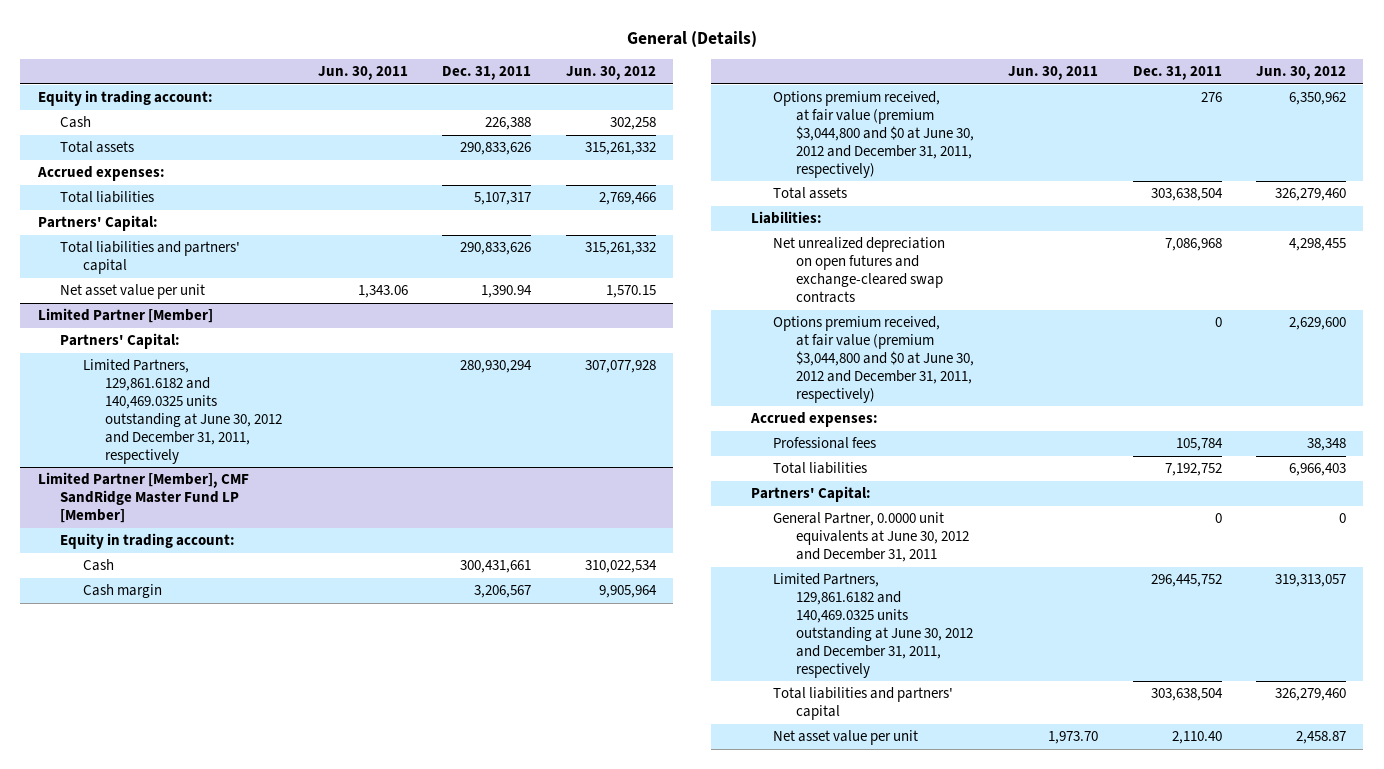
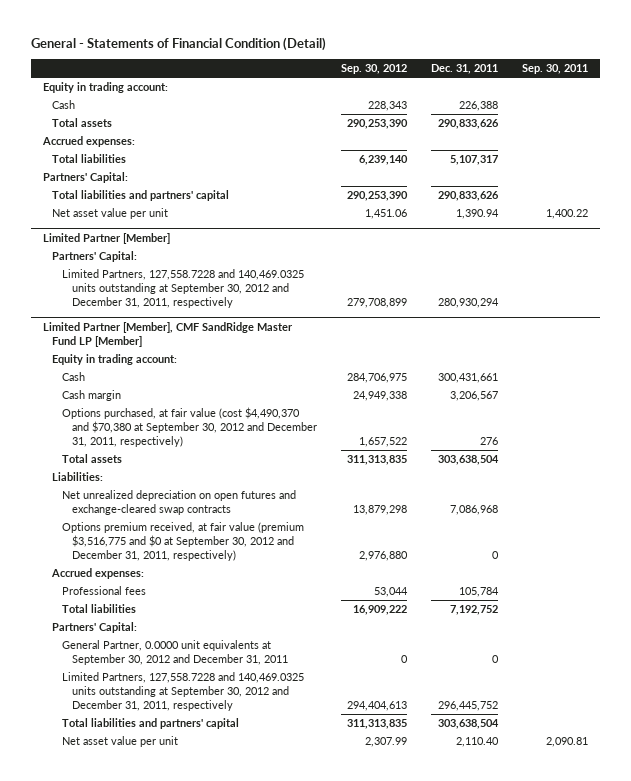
[626,30,757,47] General (Details) -> [30,37,326,52] General - Statements of Financial Condition (Detail)
[317,66,408,81] Jun. 30, 2011 -> none
[565,66,656,81] Jun. 30, 2012 -> none
none -> [340,64,407,75] Sep. 30, 2012
none -> [522,64,589,75] Sep. 30, 2011
[82,359,283,464] Limited Partners, 129,861.6182 and 140,469.0325 units outstanding at June 30, 2012 and December 31, 2011, respectively -> [62,269,305,309] Limited Partners, 127,558.7228 and 140,469.0325 units outstanding at September 30, 2012 and December 31, 2011, respectively
[773,91,974,179] Options premium received, at fair value (premium $3,044,800 and $0 at June 30, 2012 and December 31, 2011, respectively) -> [62,407,317,448] Options purchased, at fair value (cost $4,490,370 and $70,380 at September 30, 2012 and December 31, 2011, respectively)
[773,316,974,404] Options premium received, at fair value (premium $3,044,800 and $0 at June 30, 2012 and December 31, 2011, respectively) -> [62,522,305,562] Options premium received, at fair value (premium $3,516,775 and $0 at September 30, 2012 and December 31, 2011, respectively)
[773,512,969,563] General Partner, 0.0000 unit equivalents at June 30, 2012 and December 31, 2011 -> [62,640,288,666] General Partner, 0.0000 unit equivalents at September 30, 2012 and December 31, 2011
[773,573,973,678] Limited Partners, 129,861.6182 and 140,469.0325 units outstanding at June 30, 2012 and December 31, 2011, respectively -> [62,672,305,712] Limited Partners, 127,558.7228 and 140,469.0325 units outstanding at September 30, 2012 and December 31, 2011, respectively

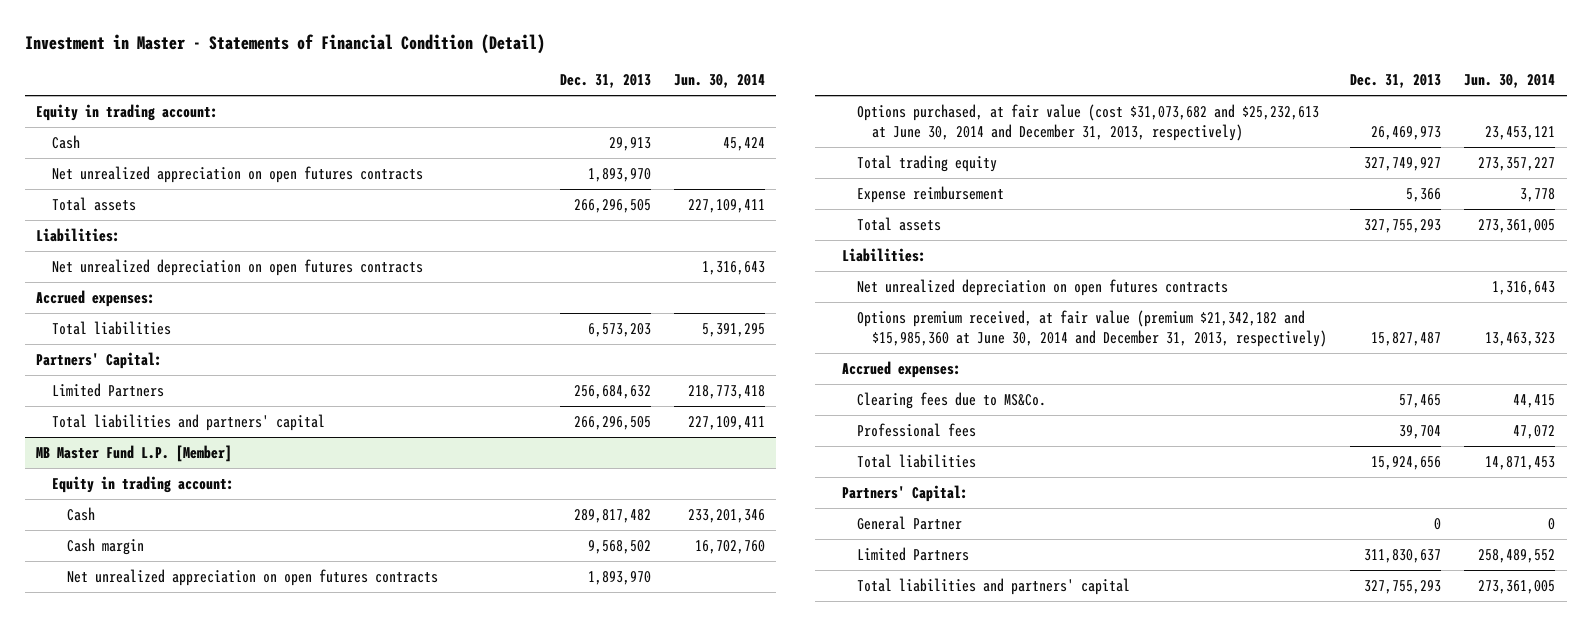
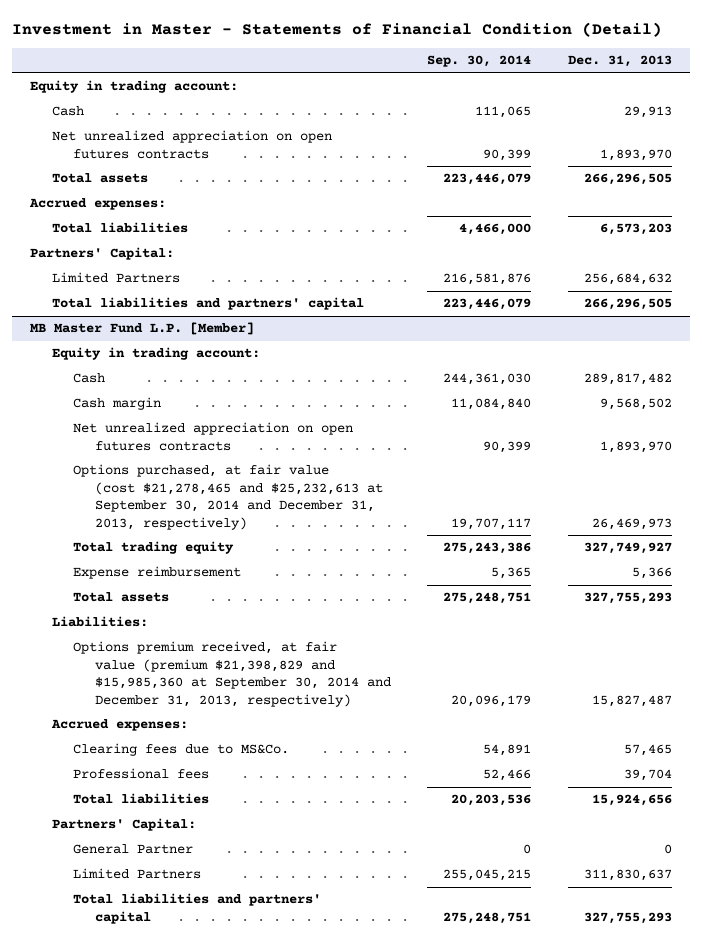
[673,74,765,89] Jun. 30, 2014 -> none
none -> [427,55,532,68] Sep. 30, 2014
[36,227,121,242] Liabilities: -> none
[51,258,423,276] Net unrealized depreciation on open futures contracts -> none
[857,103,1320,141] Options purchased, at fair value (cost $31,073,682 and $25,232,613 at June 30, 2014 and December 31, 2013, respectively) -> [73,464,383,530] Options purchased, at fair value (cost $21,278,465 and $25,232,613 at September 30, 2014 and December 31, 2013, respectively)
[857,278,1229,296] Net unrealized depreciation on open futures contracts -> none
[857,309,1328,347] Options premium received, at fair value (premium $21,342,182 and $15,985,360 at June 30, 2014 and December 31, 2013, respectively) -> [73,641,391,707] Options premium received, at fair value (premium $21,398,829 and $15,985,360 at September 30, 2014 and December 31, 2013, respectively)

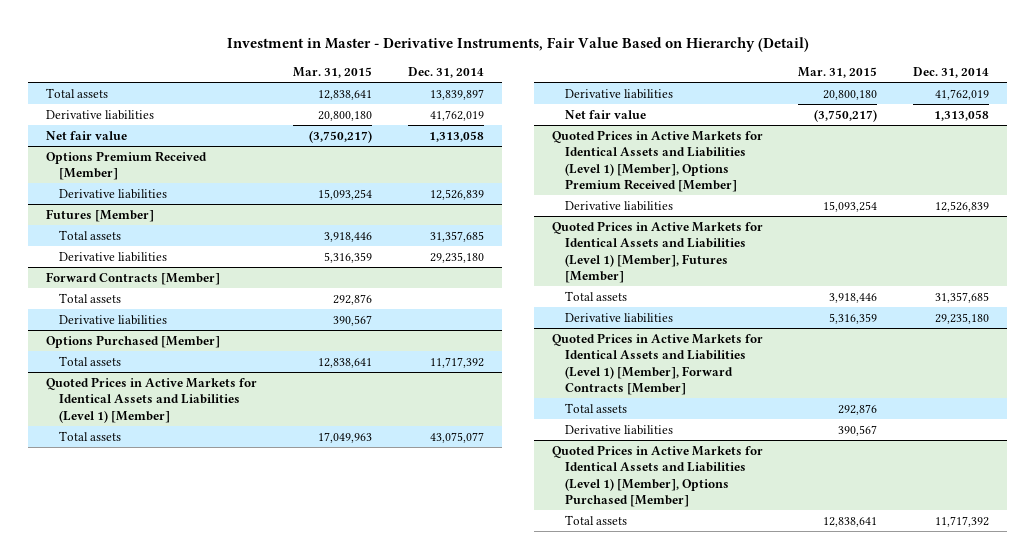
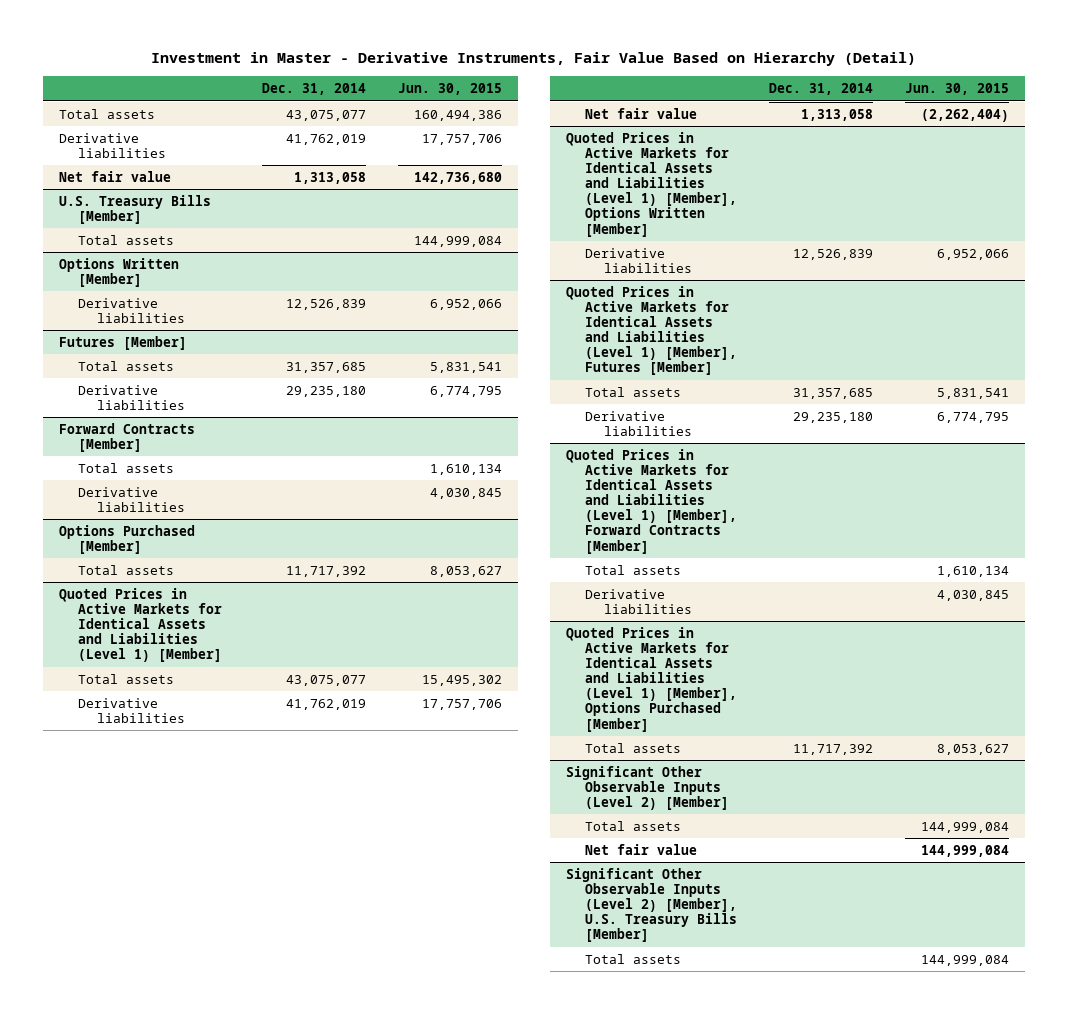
[292,67,372,79] Mar. 31, 2015 -> none
none -> [397,83,502,96] Jun. 30, 2015
[429,88,484,100] 13,839,897 -> [285,109,366,121] 43,075,077
[46,150,208,181] Options Premium Received [Member] -> none
none -> [59,194,212,224] U.S. Treasury Bills [Member]
none -> [77,234,174,245] Total assets
none -> [59,257,180,287] Options Written [Member]
[551,129,763,193] Quoted Prices in Active Markets for Identical Assets and Liabilities (Level 1) [Member], Options Premium Received [Member] -> [566,131,738,237] Quoted Prices in Active Markets for Identical Assets and Liabilities (Level 1) [Member], Options Written [Member]
none -> [566,765,730,811] Significant Other Observable Inputs (Level 2) [Member]
none -> [585,820,682,831] Total assets
none -> [585,843,698,855] Net fair value
none -> [566,867,738,943] Significant Other Observable Inputs (Level 2) [Member], U.S. Treasury Bills [Member]
none -> [585,953,682,964] Total assets

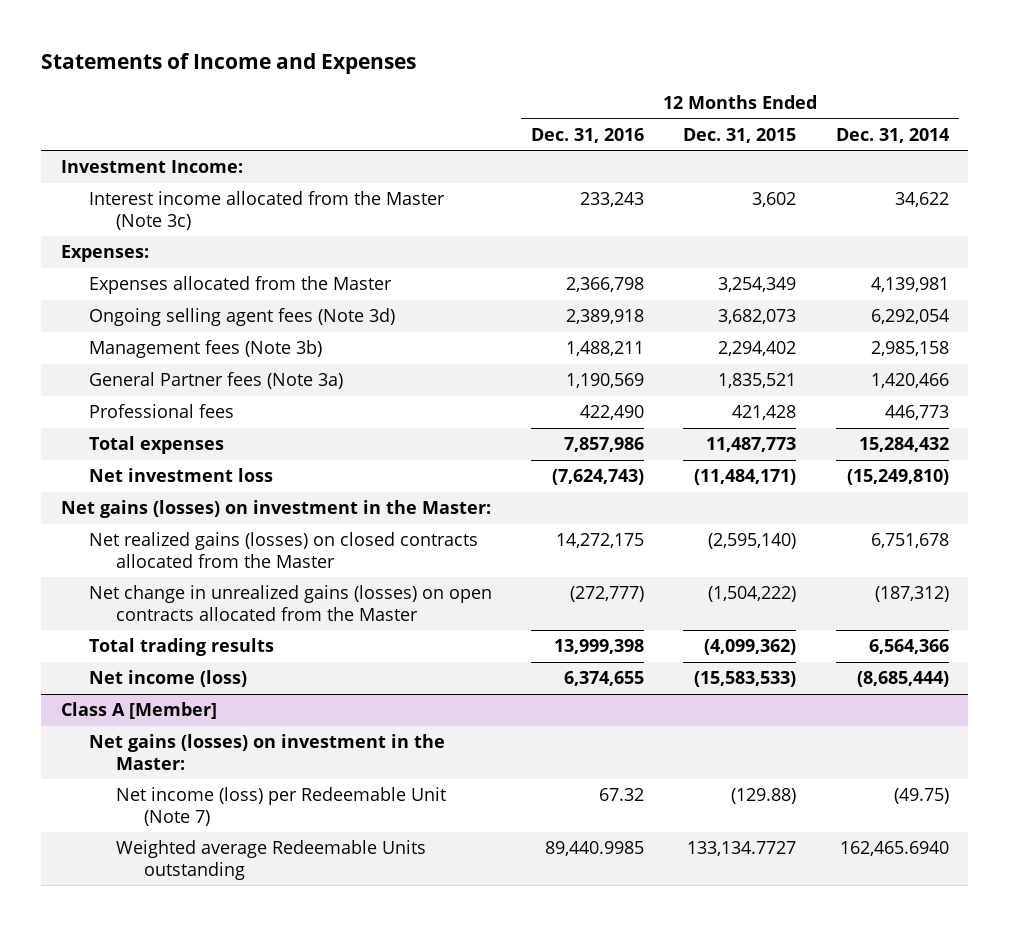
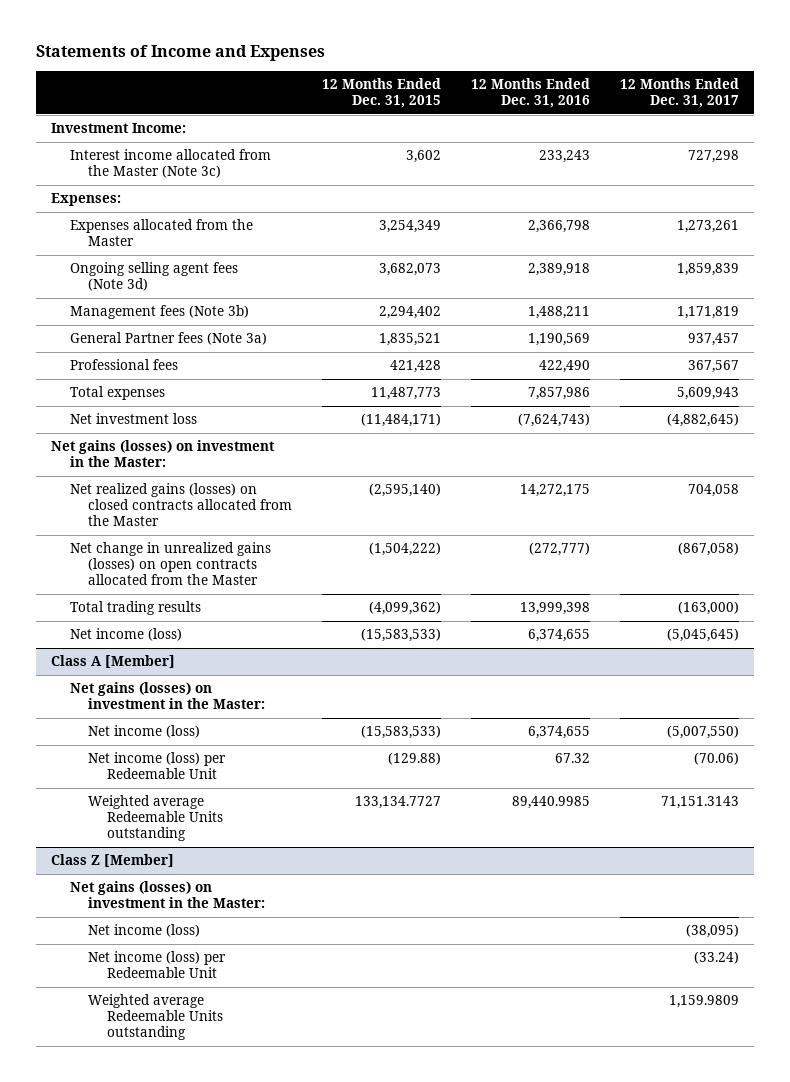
[835,128,949,144] Dec. 31, 2014 -> none
none -> [619,78,739,109] 12 Months Ended Dec. 31, 2017
none -> [88,725,201,739] Net income (loss)
[116,787,447,826] Net income (loss) per Redeemable Unit (Note 7) -> [88,752,227,780] Net income (loss) per Redeemable Unit
none -> [50,854,174,868] Class Z [Member]
none -> [69,881,266,909] Net gains (losses) on investment in the Master:
none -> [88,924,201,938] Net income (loss)
none -> [88,951,227,979] Net income (loss) per Redeemable Unit
none -> [88,994,224,1041] Weighted average Redeemable Units outstanding

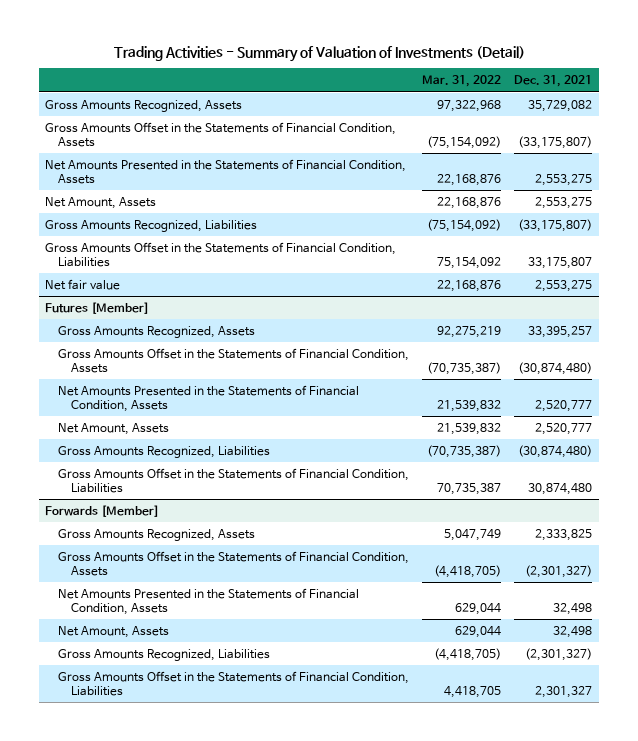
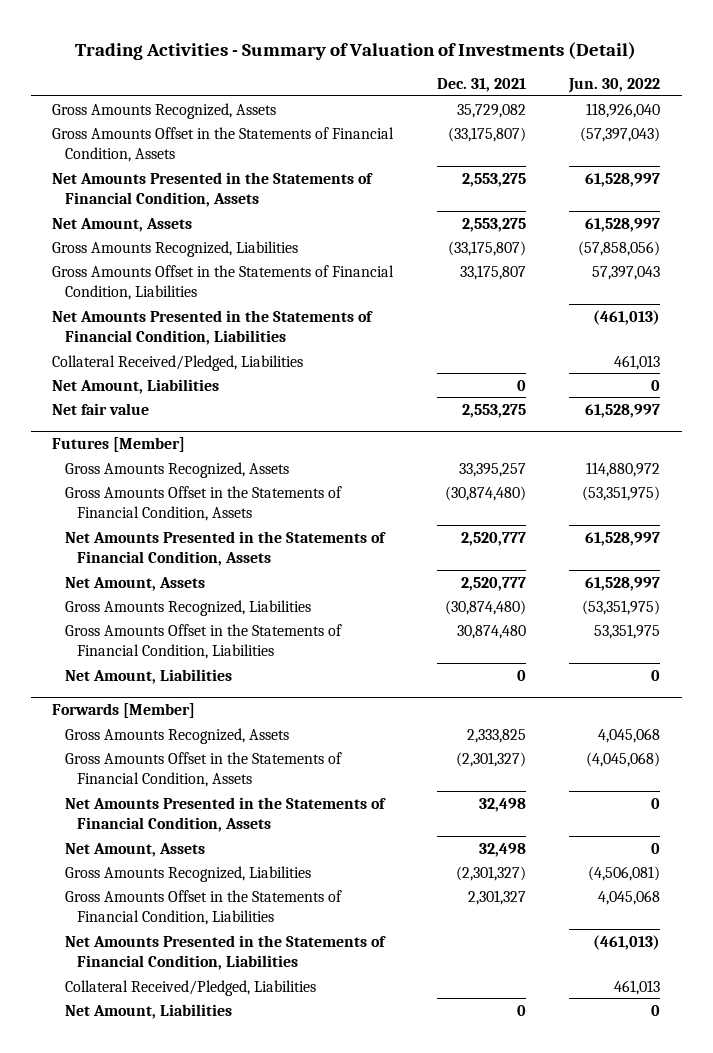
[422,75,502,88] Mar. 31, 2022 -> none
none -> [568,78,661,94] Jun. 30, 2022
none -> [52,309,374,345] Net Amounts Presented in the Statements of Financial Condition, Liabilities
none -> [52,354,304,371] Collateral Received/Pledged, Liabilities
none -> [52,378,220,394] Net Amount, Liabilities
none -> [64,668,232,684] Net Amount, Liabilities
none -> [64,934,386,970] Net Amounts Presented in the Statements of Financial Condition, Liabilities
none -> [64,979,316,996] Collateral Received/Pledged, Liabilities
none -> [64,1003,232,1019] Net Amount, Liabilities

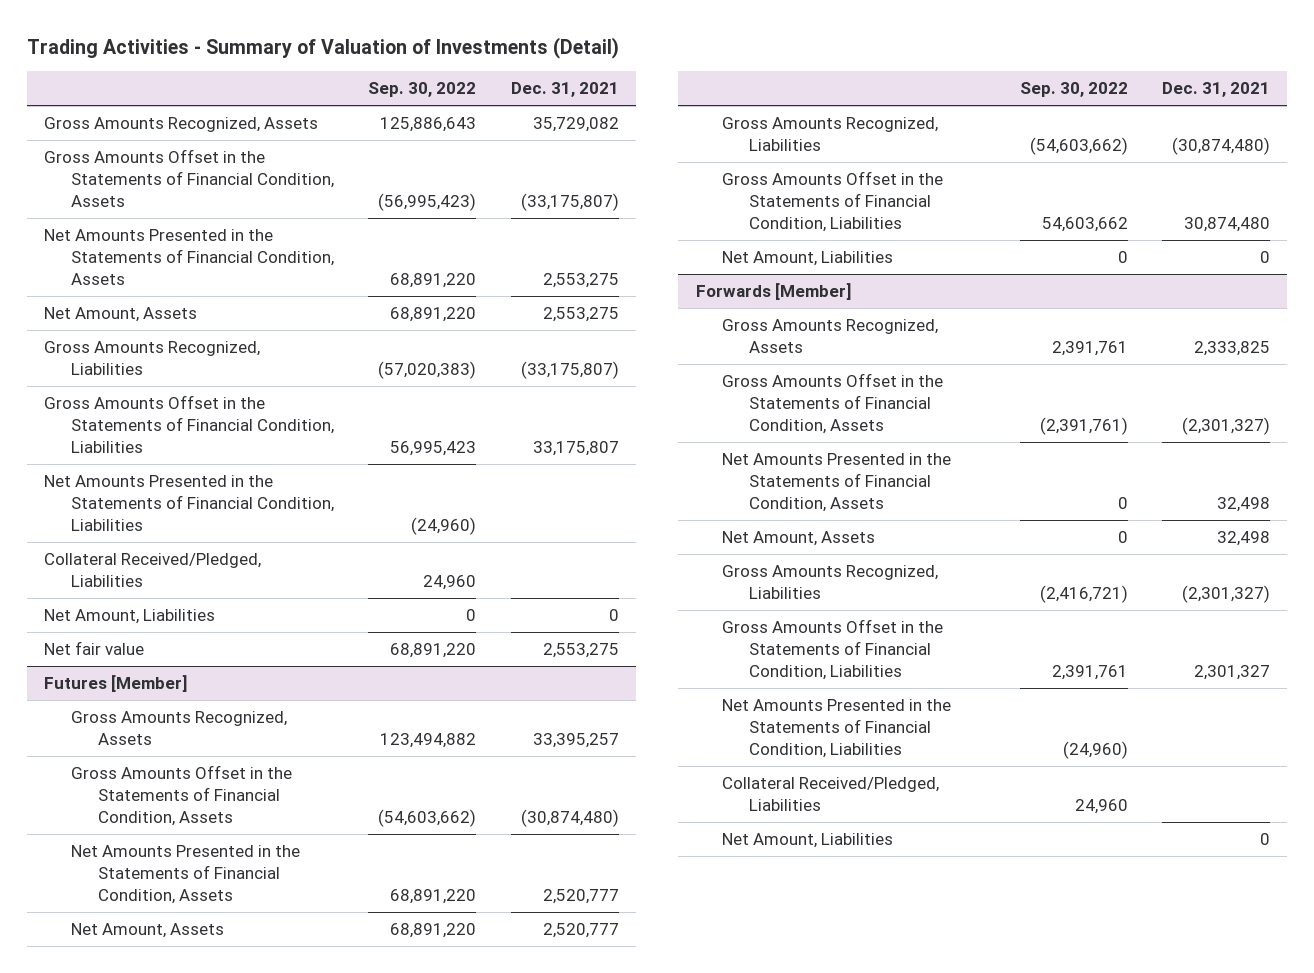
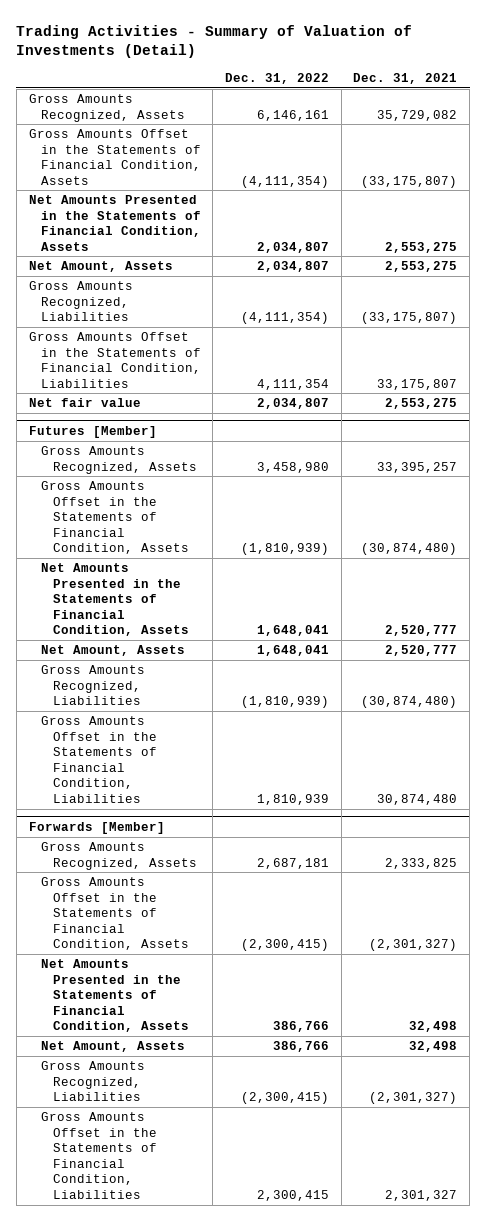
[368,81,477,97] Sep. 30, 2022 -> none
none -> [225,72,330,84] Dec. 31, 2022
[44,475,335,531] Net Amounts Presented in the Statements of Financial Condition, Liabilities -> none
[44,553,262,588] Collateral Received/Pledged, Liabilities -> none
[44,609,216,625] Net Amount, Liabilities -> none
[722,251,894,267] Net Amount, Liabilities -> none
[722,699,952,758] Net Amounts Presented in the Statements of Financial Condition, Liabilities -> none
[722,777,940,812] Collateral Received/Pledged, Liabilities -> none
[722,833,894,849] Net Amount, Liabilities -> none

